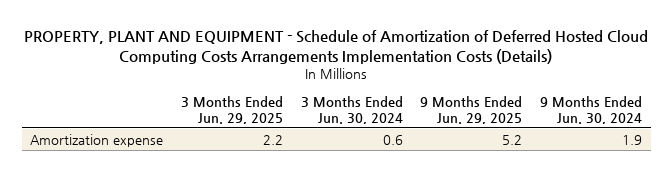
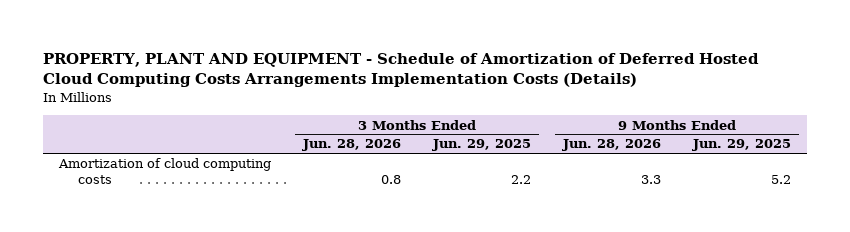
[300,95,403,124] 3 Months Ended Jun. 30, 2024 -> none
[539,95,642,124] 9 Months Ended Jun. 30, 2024 -> none
none -> [301,139,401,152] Jun. 28, 2026
none -> [561,139,661,152] Jun. 28, 2026
[30,134,164,148] Amortization expense -> [58,158,272,184] Amortization of cloud computing costs

